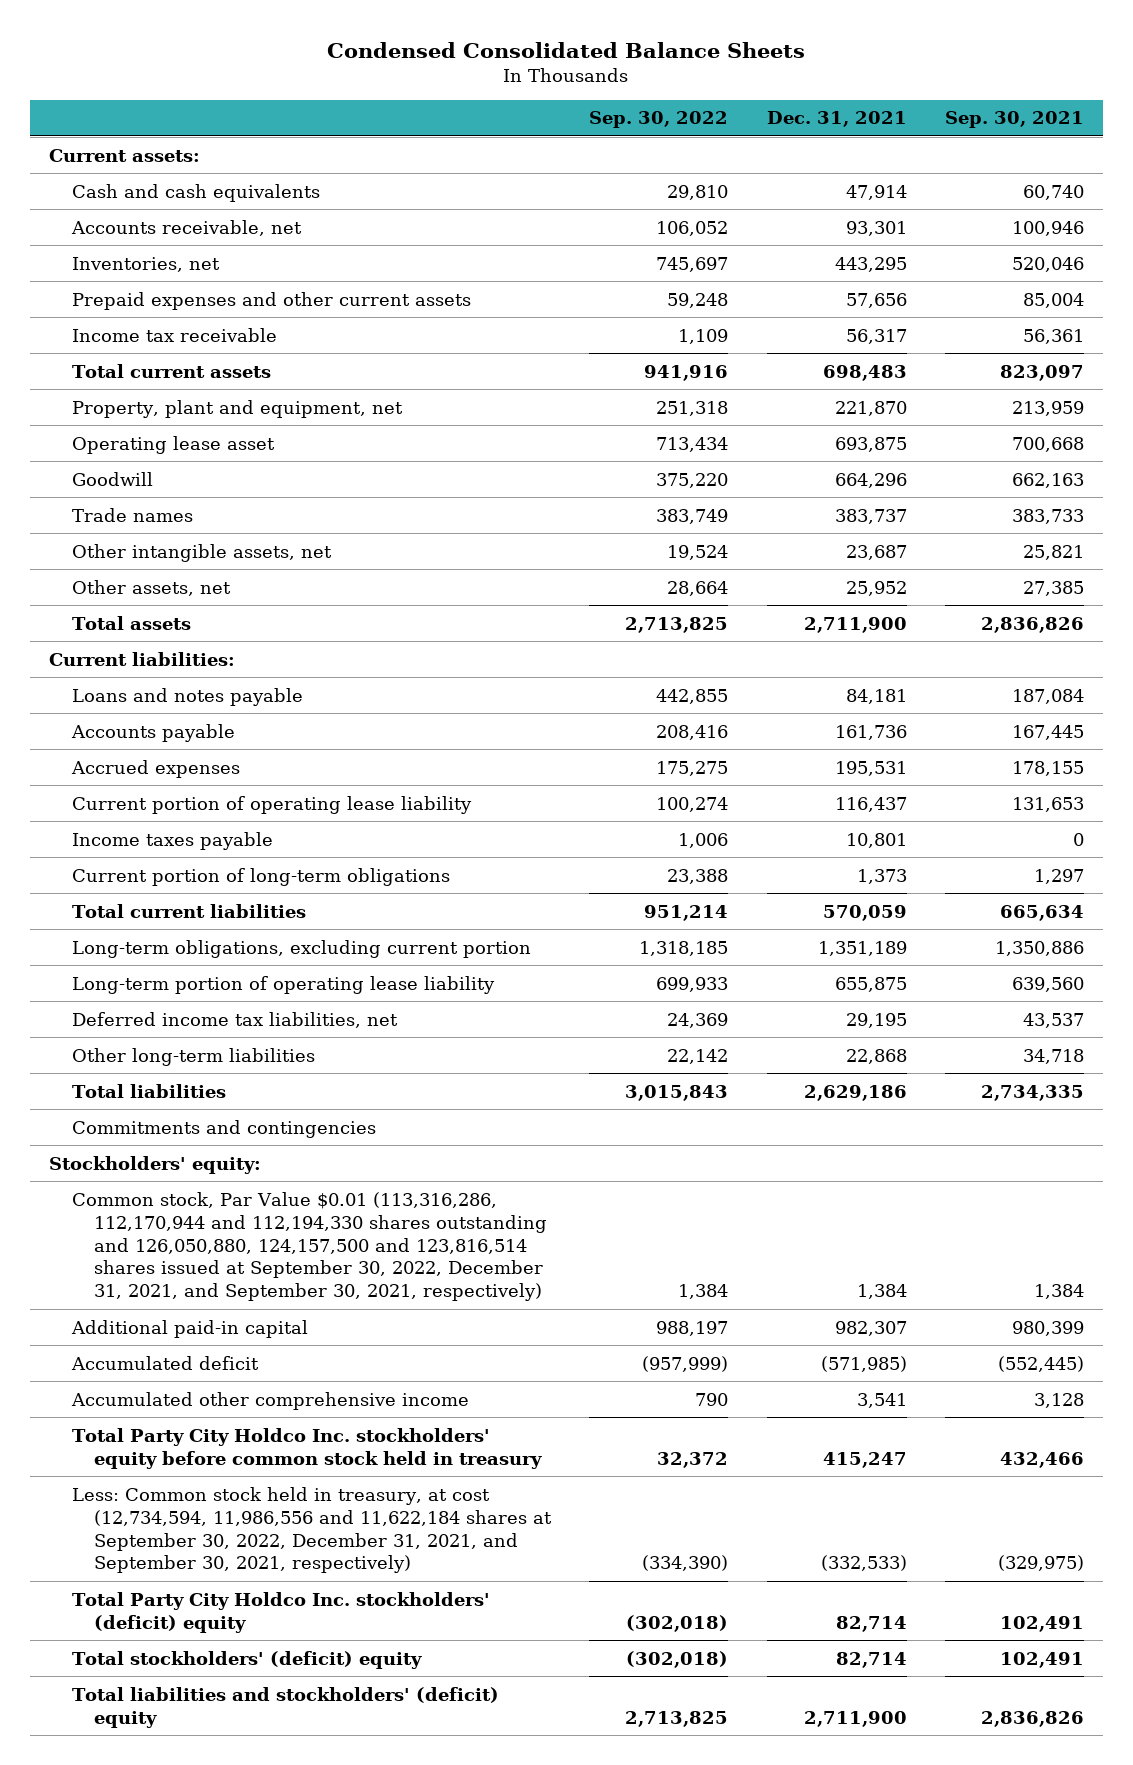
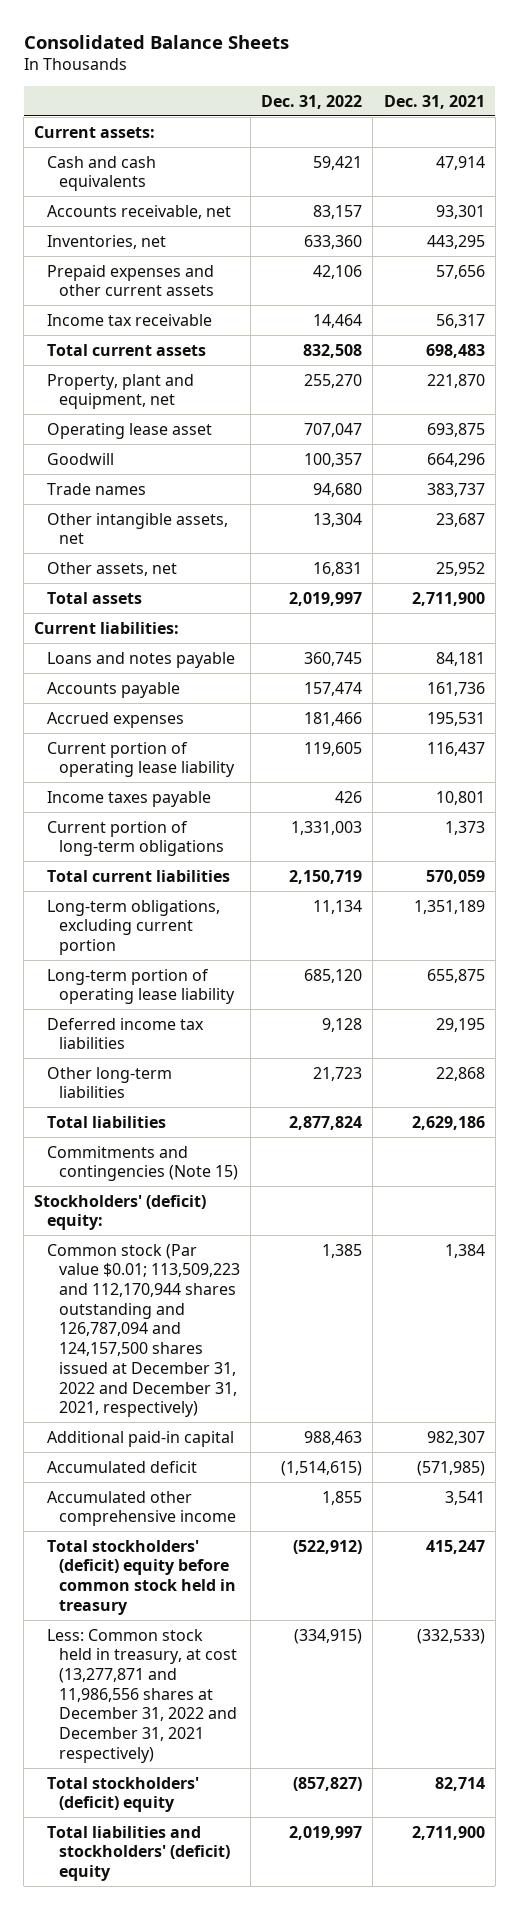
[327,41,806,58] Condensed Consolidated Balance Sheets -> [23,34,289,49] Consolidated Balance Sheets
[589,111,729,129] Sep. 30, 2022 -> none
[944,111,1084,129] Sep. 30, 2021 -> none
none -> [261,94,363,109] Dec. 31, 2022
[71,1011,398,1028] Deferred income tax liabilities, net -> [46,1017,204,1050] Deferred income tax liabilities
[71,1119,376,1138] Commitments and contingencies -> [46,1145,239,1182] Commitments and contingencies (Note 15)
[48,1155,261,1174] Stockholders' equity: -> [34,1194,207,1231] Stockholders' (deficit) equity:
[71,1191,548,1302] Common stock, Par Value $0.01 (113,316,286, 112,170,944 and 112,194,330 shares outstanding and 126,050,880, 124,157,500 and 123,816,514 shares issued at September 30, 2022, December 31, 2021, and September 30, 2021, respectively) -> [46,1243,241,1418] Common stock (Par value $0.01; 113,509,223 and 112,170,944 shares outstanding and 126,787,094 and 124,157,500 shares issued at December 31, 2022 and December 31, 2021, respectively)
[71,1591,490,1633] Total Party City Holdco Inc. stockholders' (deficit) equity -> none
[71,1427,543,1469] Total Party City Holdco Inc. stockholders' equity before common stock held in treasury -> [46,1539,237,1615] Total stockholders' (deficit) equity before common stock held in treasury
[71,1486,553,1574] Less: Common stock held in treasury, at cost (12,734,594, 11,986,556 and 11,622,184 shares at September 30, 2022, December 31, 2021, and September 30, 2021, respectively) -> [46,1628,238,1763] Less: Common stock held in treasury, at cost (13,277,871 and 11,986,556 shares at December 31, 2022 and December 31, 2021 respectively)

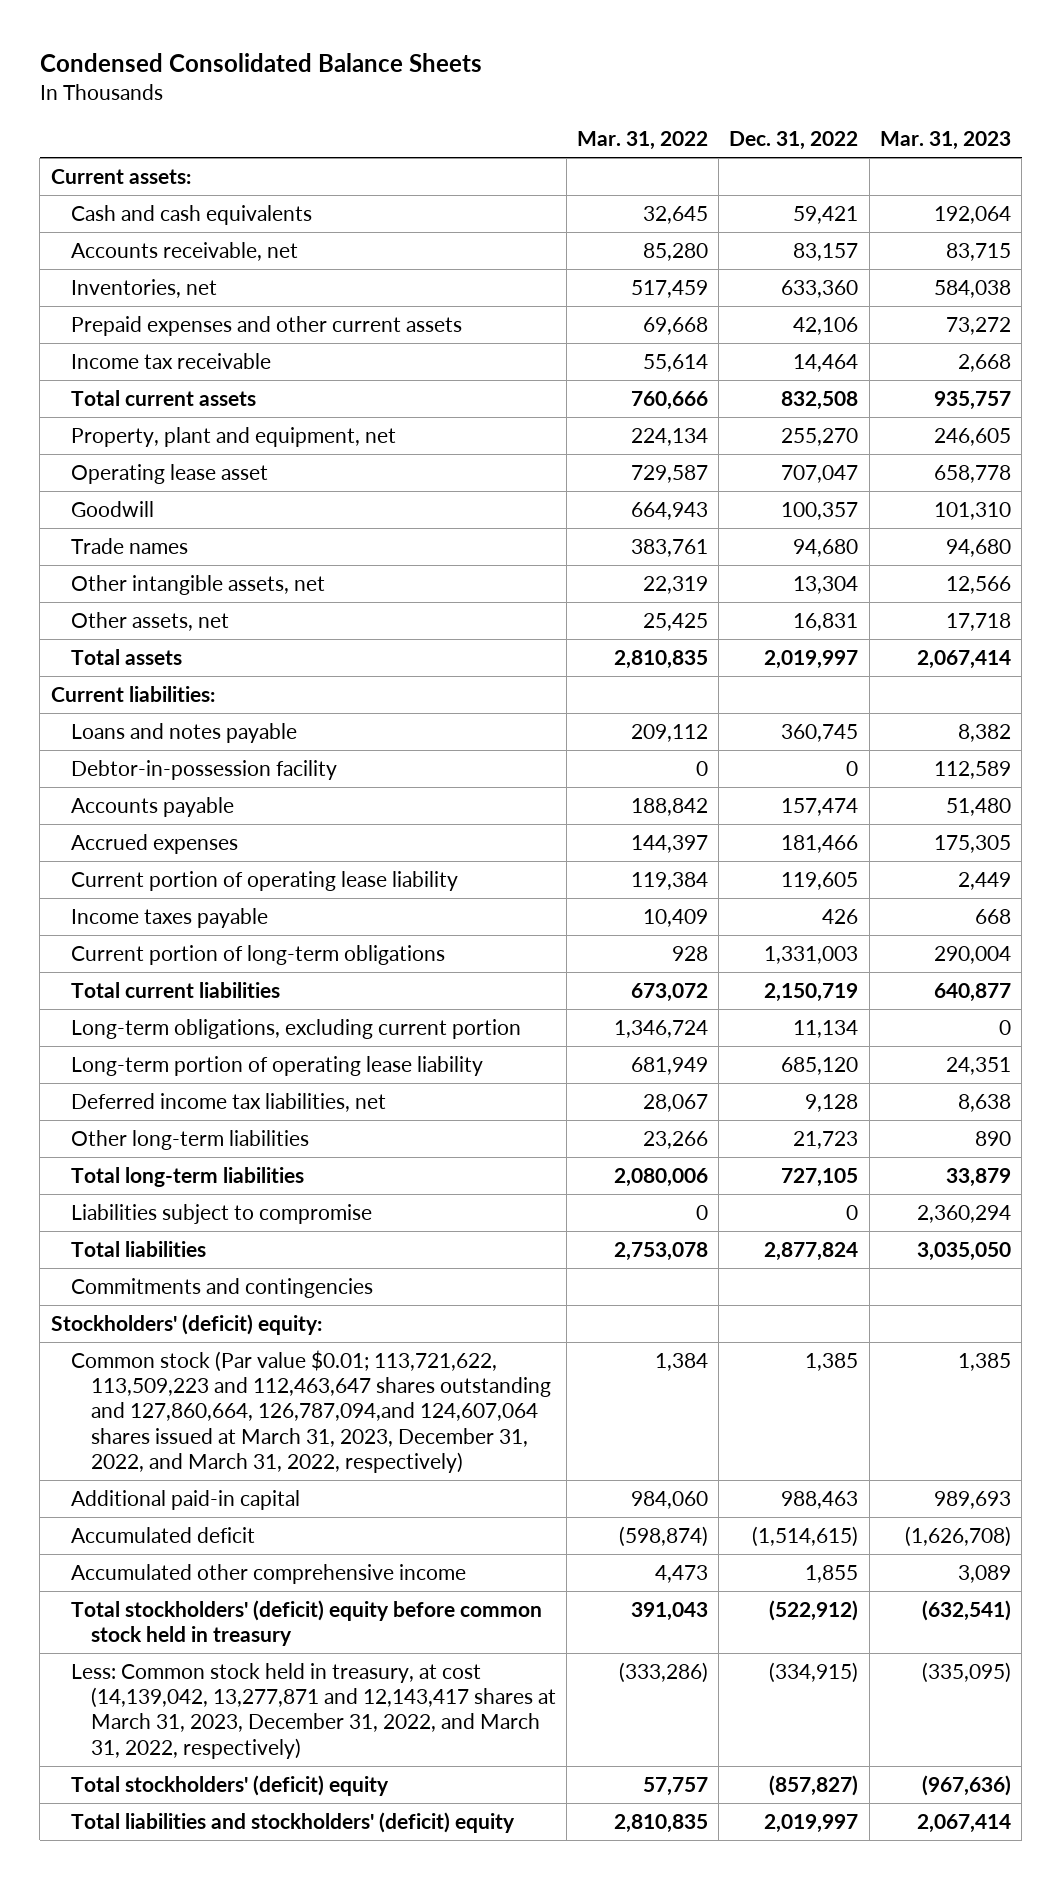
[23,34,289,49] Consolidated Balance Sheets -> [39,52,482,72] Condensed Consolidated Balance Sheets
[383,94,485,109] Dec. 31, 2021 -> none
none -> [577,131,709,151] Mar. 31, 2022
none -> [879,131,1011,151] Mar. 31, 2023
none -> [70,759,337,780] Debtor-in-possession facility
[46,1017,204,1050] Deferred income tax liabilities -> [70,1092,386,1112] Deferred income tax liabilities, net
none -> [70,1166,304,1187] Total long-term liabilities
none -> [70,1203,372,1224] Liabilities subject to compromise
[46,1145,239,1182] Commitments and contingencies (Note 15) -> [70,1277,373,1298] Commitments and contingencies
[46,1243,241,1418] Common stock (Par value $0.01; 113,509,223 and 112,170,944 shares outstanding and 126,787,094 and 124,157,500 shares issued at December 31, 2022 and December 31, 2021, respectively) -> [70,1349,551,1473] Common stock (Par value $0.01; 113,721,622, 113,509,223 and 112,463,647 shares outstanding and 127,860,664, 126,787,094,and 124,607,064 shares issued at March 31, 2023, December 31, 2022, and March 31, 2022, respectively)
[46,1628,238,1763] Less: Common stock held in treasury, at cost (13,277,871 and 11,986,556 shares at December 31, 2022 and December 31, 2021 respectively) -> [70,1662,556,1759] Less: Common stock held in treasury, at cost (14,139,042, 13,277,871 and 12,143,417 shares at March 31, 2023, December 31, 2022, and March 31, 2022, respectively)

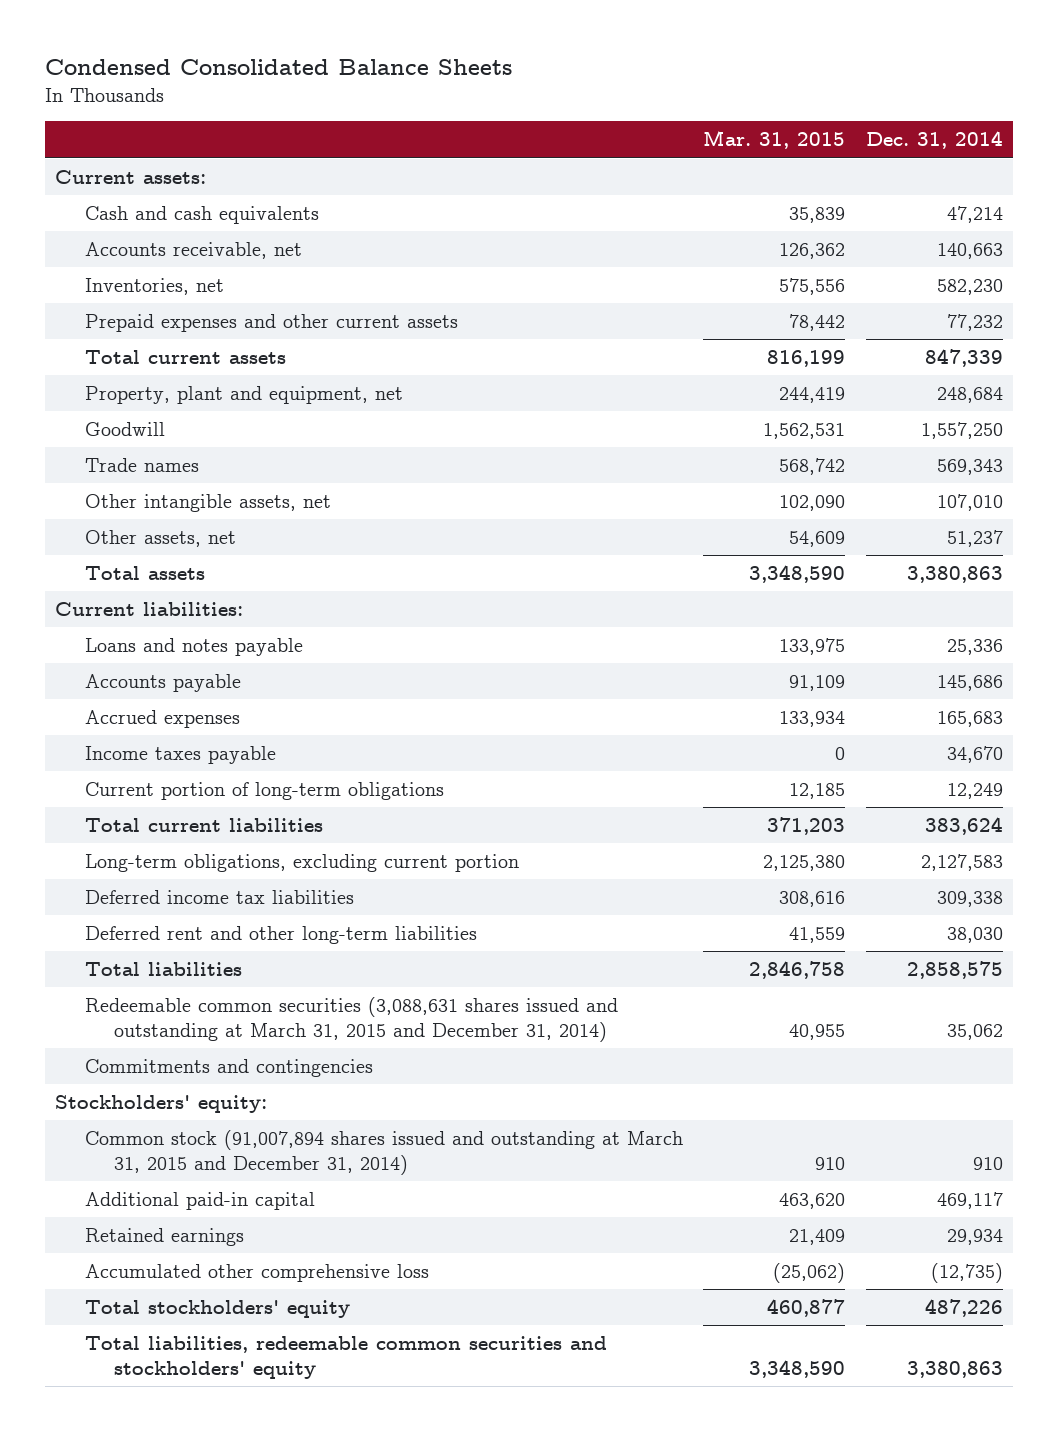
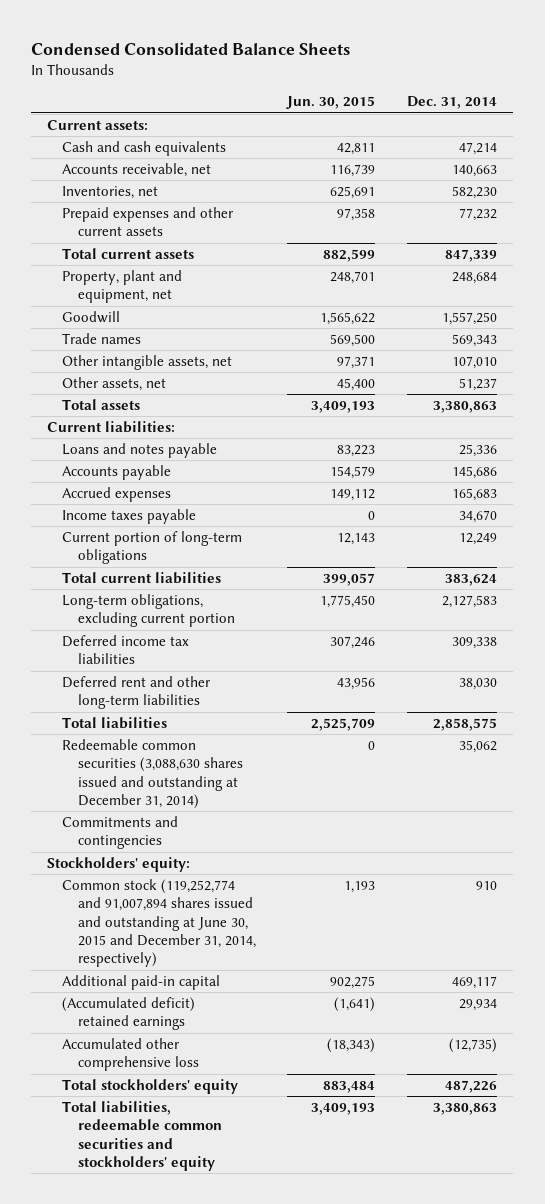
[703,130,846,150] Mar. 31, 2015 -> none
none -> [286,96,376,110] Jun. 30, 2015
[84,996,618,1042] Redeemable common securities (3,088,631 shares issued and outstanding at March 31, 2015 and December 31, 2014) -> [62,739,243,810] Redeemable common securities (3,088,630 shares issued and outstanding at December 31, 2014)
[84,1129,683,1175] Common stock (91,007,894 shares issued and outstanding at March 31, 2015 and December 31, 2014) -> [62,879,256,968] Common stock (119,252,774 and 91,007,894 shares issued and outstanding at June 30, 2015 and December 31, 2014, respectively)
[84,1227,244,1246] Retained earnings -> [62,997,196,1031] (Accumulated deficit) retained earnings

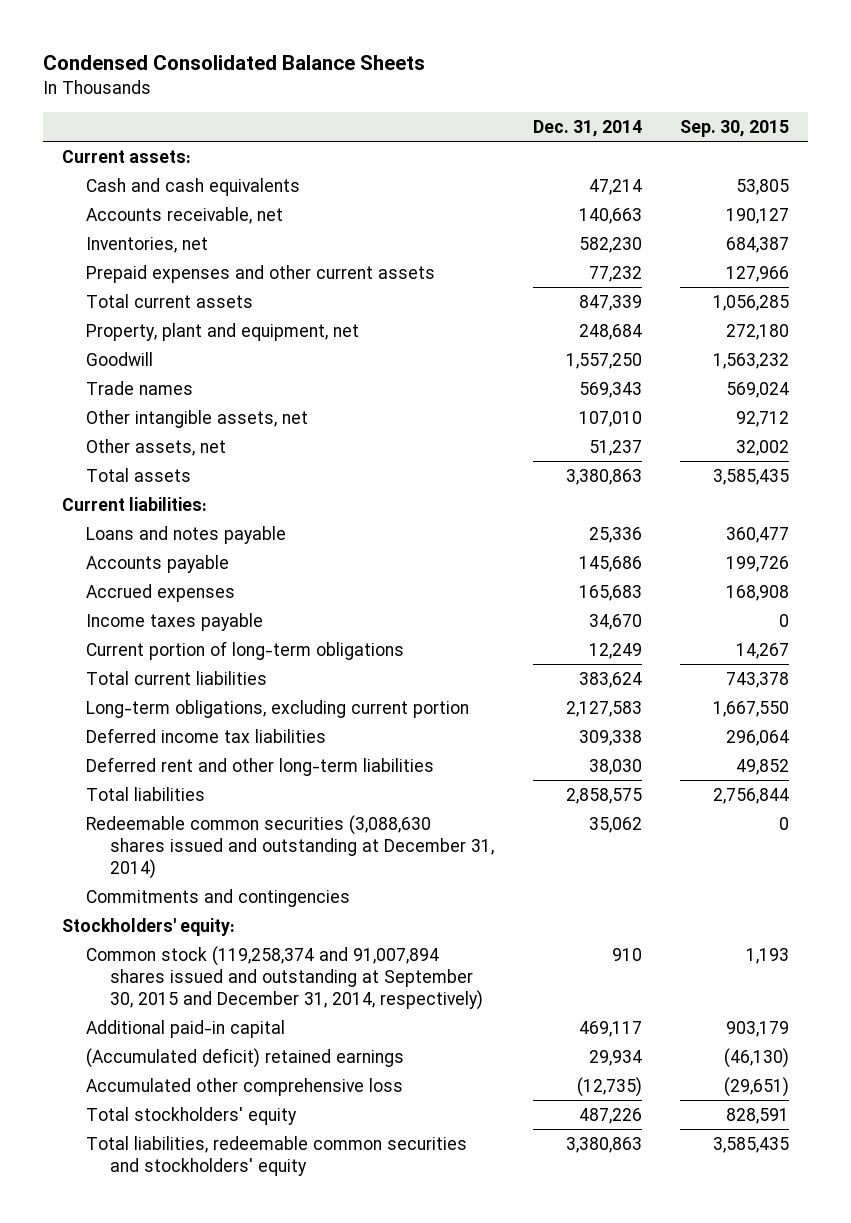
[286,96,376,110] Jun. 30, 2015 -> none
none -> [679,119,789,137] Sep. 30, 2015
[62,879,256,968] Common stock (119,252,774 and 91,007,894 shares issued and outstanding at June 30, 2015 and December 31, 2014, respectively) -> [86,945,484,1010] Common stock (119,258,374 and 91,007,894 shares issued and outstanding at September 30, 2015 and December 31, 2014, respectively)

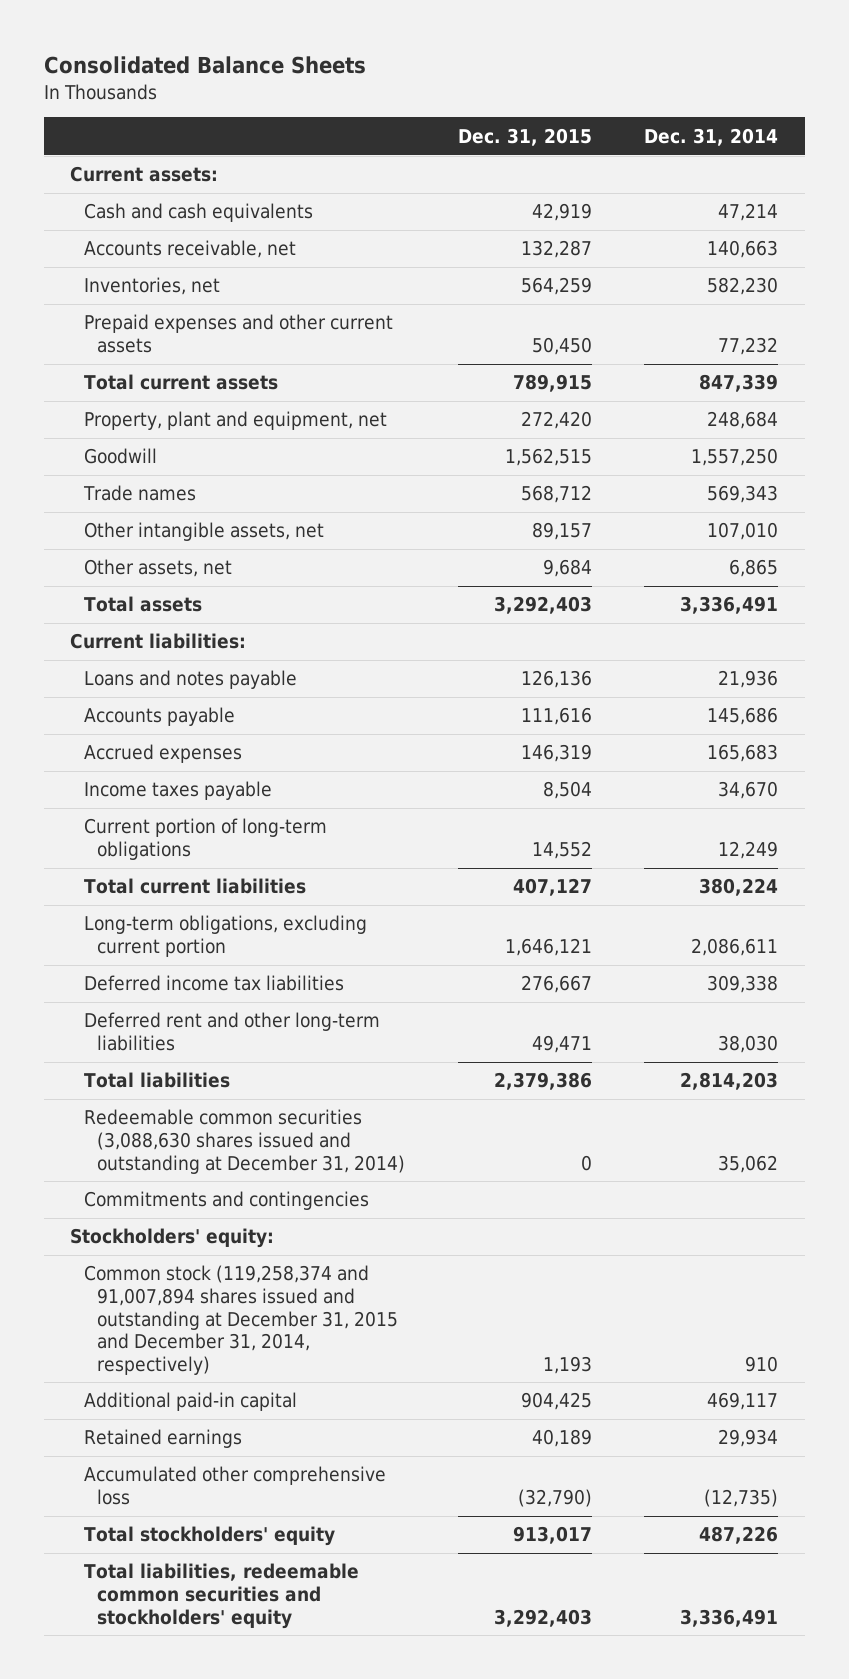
[42,55,425,71] Condensed Consolidated Balance Sheets -> [44,56,367,75] Consolidated Balance Sheets
[679,119,789,137] Sep. 30, 2015 -> none
none -> [457,127,592,146] Dec. 31, 2015
[588,439,642,456] 51,237 -> [729,559,779,578] 6,865
[565,468,642,485] 3,380,863 -> [680,596,779,615] 3,336,491
[588,526,642,543] 25,336 -> [718,670,779,689] 21,936
[578,671,642,688] 383,624 -> [699,878,779,897] 380,224
[565,700,642,717] 2,127,583 -> [691,938,779,957] 2,086,611
[565,787,642,804] 2,858,575 -> [680,1072,779,1091] 2,814,203
[86,945,484,1010] Common stock (119,258,374 and 91,007,894 shares issued and outstanding at September 30, 2015 and December 31, 2014, respectively) -> [83,1265,399,1375] Common stock (119,258,374 and 91,007,894 shares issued and outstanding at December 31, 2015 and December 31, 2014, respectively)
[86,1047,405,1068] (Accumulated deficit) retained earnings -> [83,1429,242,1449] Retained earnings
[565,1136,642,1153] 3,380,863 -> [680,1608,779,1627] 3,336,491

